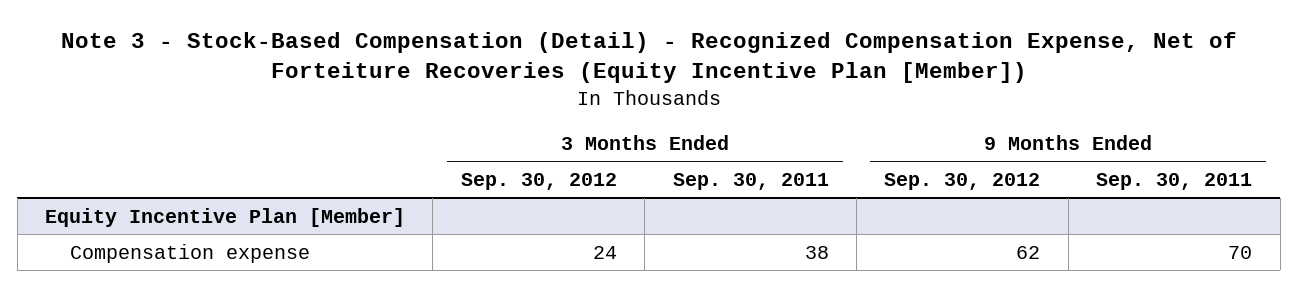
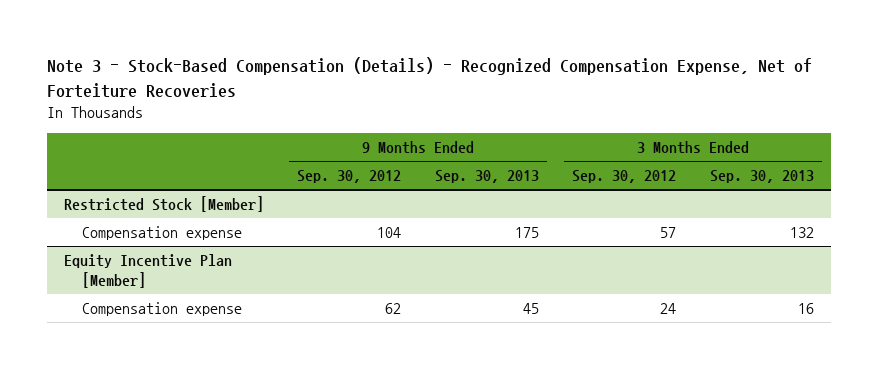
[60,31,1237,84] Note 3 - Stock-Based Compensation (Detail) - Recognized Compensation Expense, Net of Forteiture Recoveries (Equity Incentive Plan [Member]) -> [47,57,813,98] Note 3 - Stock-Based Compensation (Details) - Recognized Compensation Expense, Net of Forteiture Recoveries
[672,172,829,190] Sep. 30, 2011 -> none
[1096,172,1253,190] Sep. 30, 2011 -> none
none -> [434,170,539,184] Sep. 30, 2013
none -> [709,170,814,184] Sep. 30, 2013
none -> [63,196,264,213] Restricted Stock [Member]
none -> [81,226,242,241] Compensation expense

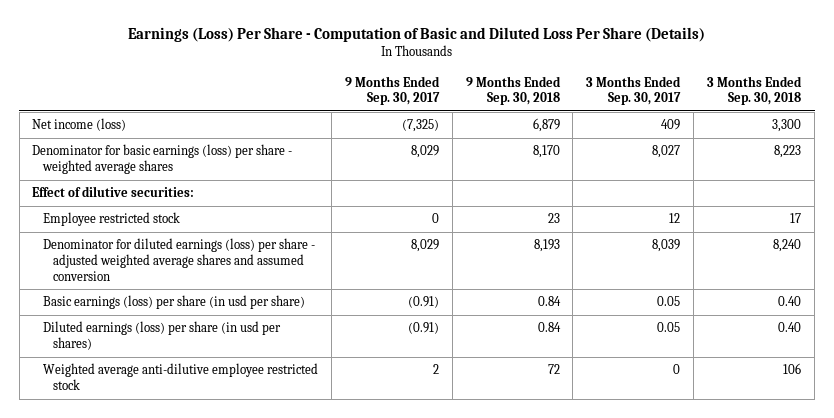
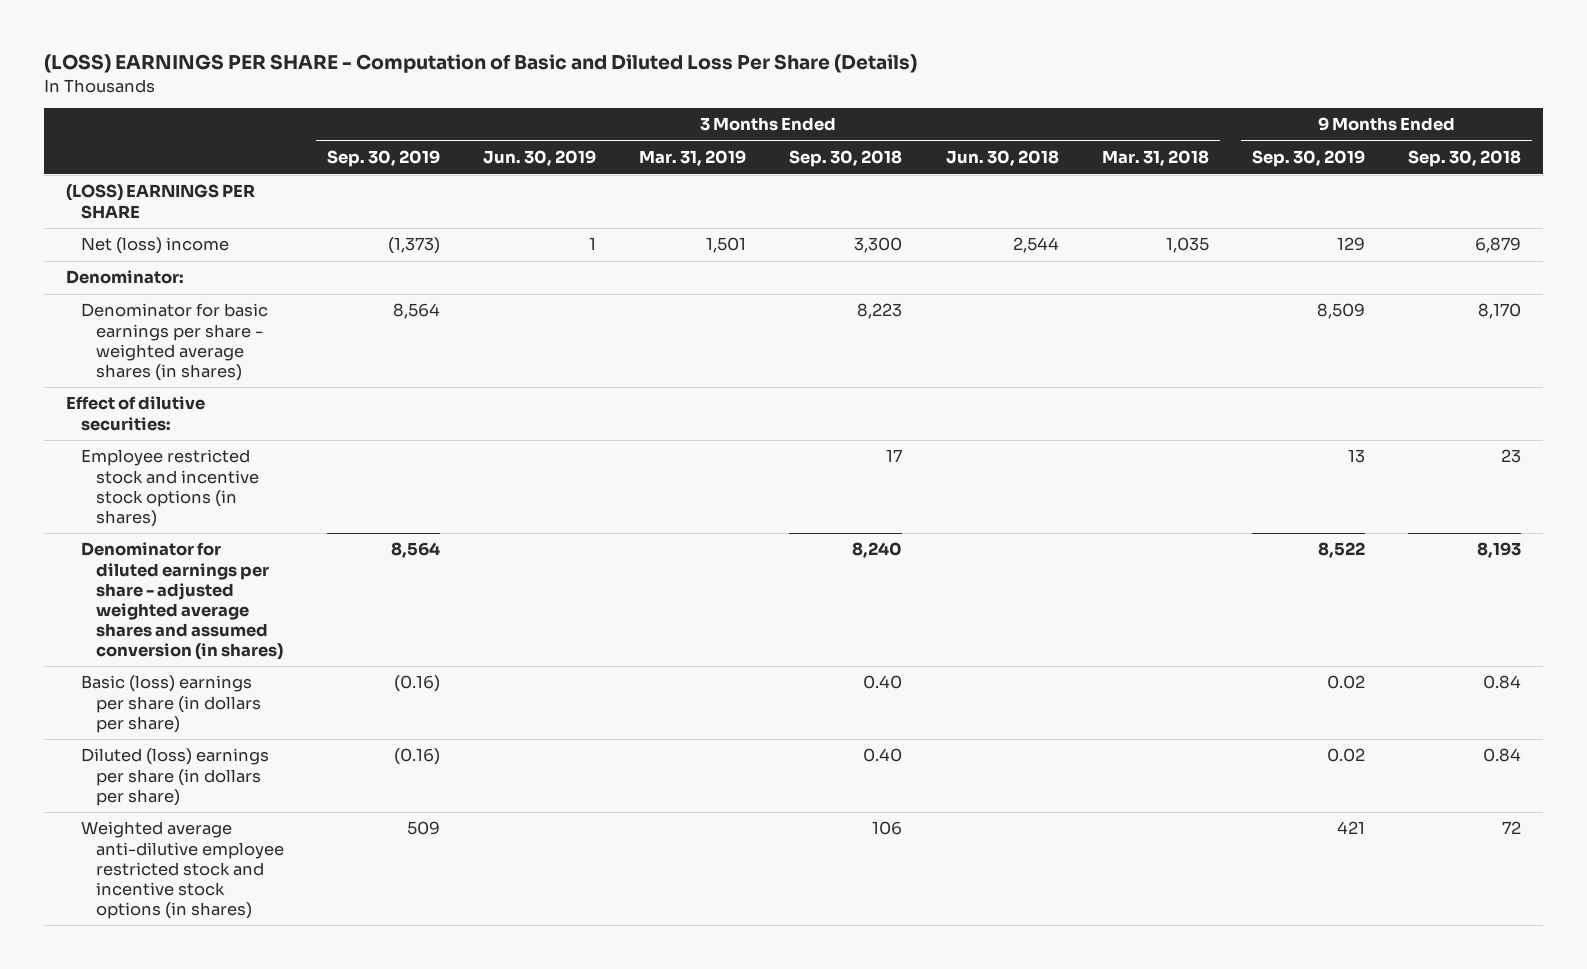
[127,27,705,43] Earnings (Loss) Per Share - Computation of Basic and Diluted Loss Per Share (Details) -> [44,54,918,74] (LOSS) EARNINGS PER SHARE - Computation of Basic and Diluted Loss Per Share (Details)
[344,75,440,106] 9 Months Ended Sep. 30, 2017 -> none
[586,75,682,106] 3 Months Ended Sep. 30, 2017 -> none
none -> [326,150,440,168] Sep. 30, 2019
none -> [483,150,597,167] Jun. 30, 2019
none -> [639,150,747,167] Mar. 31, 2019
none -> [945,150,1059,167] Jun. 30, 2018
none -> [1101,150,1209,167] Mar. 31, 2018
none -> [1252,150,1366,168] Sep. 30, 2019
none -> [65,184,255,219] (LOSS) EARNINGS PER SHARE
[32,118,127,132] Net income (loss) -> [80,237,229,255] Net (loss) income
none -> [65,270,184,285] Denominator:
[32,144,293,175] Denominator for basic earnings (loss) per share - weighted average shares -> [80,303,268,381] Denominator for basic earnings per share - weighted average shares (in shares)
[42,212,180,227] Employee restricted stock -> [80,449,259,527] Employee restricted stock and incentive stock options (in shares)
[42,238,315,281] Denominator for diluted earnings (loss) per share - adjusted weighted average shares and assumed conversion -> [80,542,283,660] Denominator for diluted earnings per share - adjusted weighted average shares and assumed conversion (in shares)
[42,295,305,310] Basic earnings (loss) per share (in usd per share) -> [80,675,261,733] Basic (loss) earnings per share (in dollars per share)
[42,321,281,351] Diluted earnings (loss) per share (in usd per shares) -> [80,748,269,806] Diluted (loss) earnings per share (in dollars per share)
[42,363,318,391] Weighted average anti-dilutive employee restricted stock -> [80,821,284,919] Weighted average anti-dilutive employee restricted stock and incentive stock options (in shares)

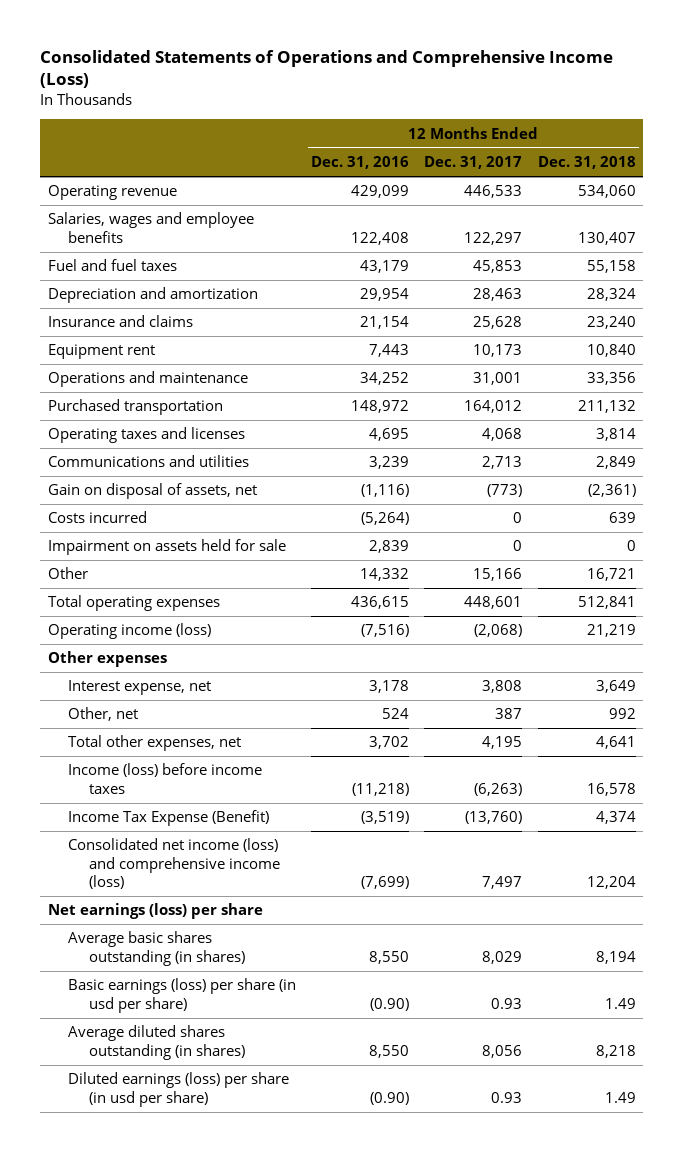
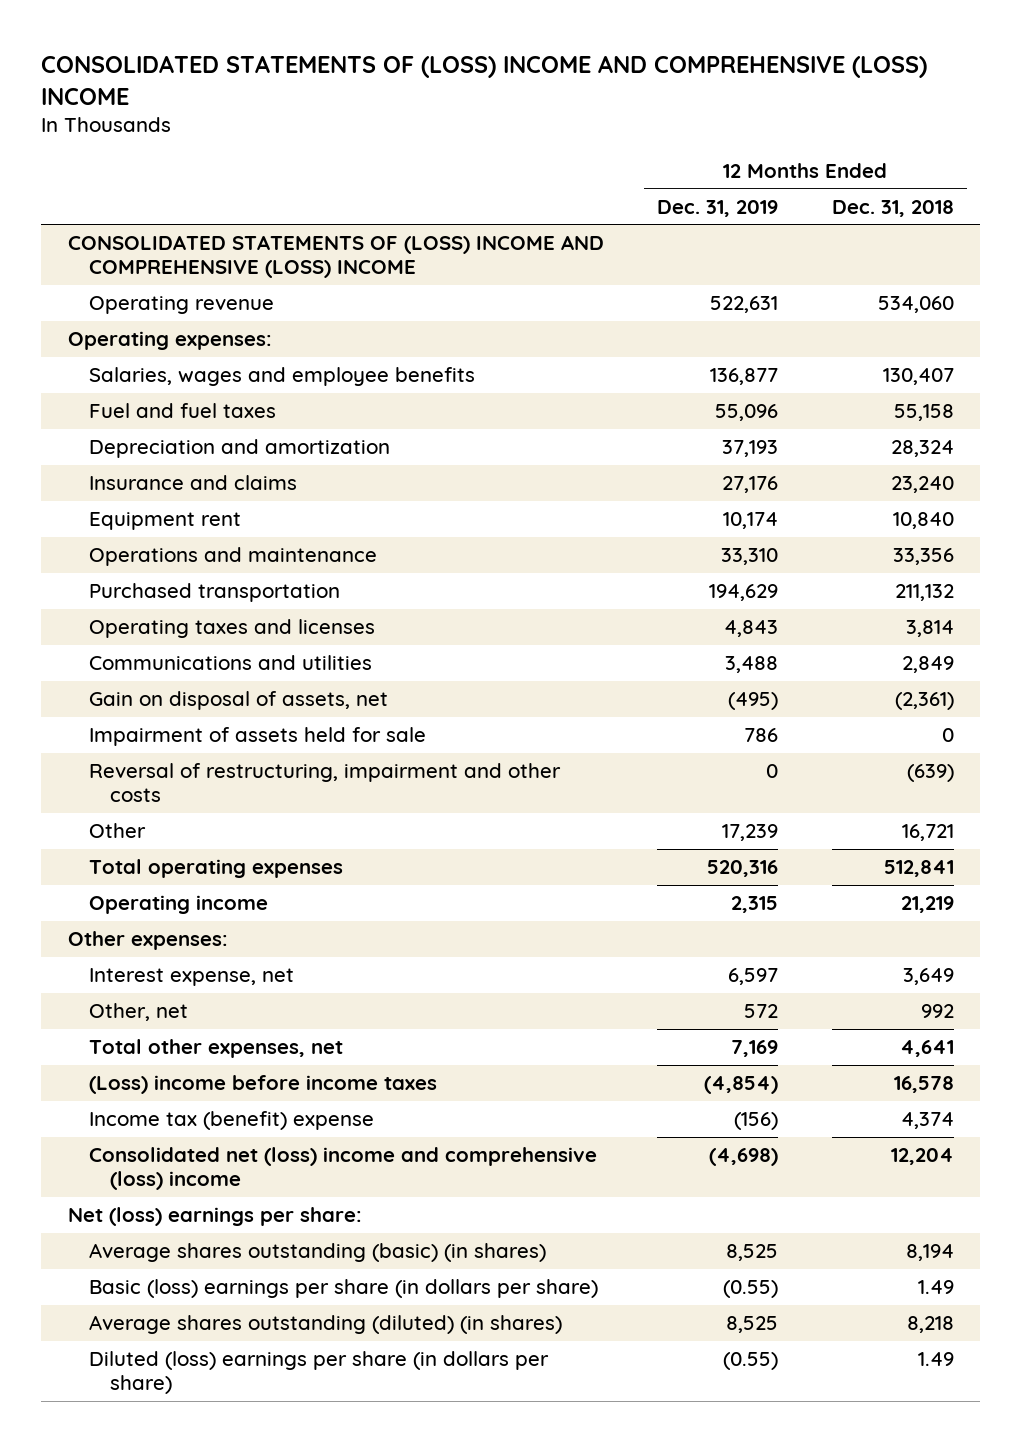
[40,49,614,89] Consolidated Statements of Operations and Comprehensive Income (Loss) -> [40,54,927,105] CONSOLIDATED STATEMENTS OF (LOSS) INCOME AND COMPREHENSIVE (LOSS) INCOME
[311,156,410,170] Dec. 31, 2016 -> none
[424,156,523,170] Dec. 31, 2017 -> none
none -> [657,199,779,217] Dec. 31, 2019
none -> [67,235,604,279] CONSOLIDATED STATEMENTS OF (LOSS) INCOME AND COMPREHENSIVE (LOSS) INCOME
none -> [67,331,272,351] Operating expenses:
[47,511,147,524] Costs incurred -> none
[47,539,286,556] Impairment on assets held for sale -> [88,727,426,747] Impairment of assets held for sale
none -> [88,763,561,803] Reversal of restructuring, impairment and other costs
[47,623,211,640] Operating income (loss) -> [88,895,268,915] Operating income
[47,651,167,668] Other expenses -> [67,931,228,951] Other expenses:
[68,763,263,794] Income (loss) before income taxes -> [88,1075,437,1095] (Loss) income before income taxes
[68,810,270,827] Income Tax Expense (Benefit) -> [88,1111,374,1131] Income tax (benefit) expense
[68,838,281,890] Consolidated net income (loss) and comprehensive income (loss) -> [88,1147,597,1191] Consolidated net (loss) income and comprehensive (loss) income
[47,903,263,920] Net earnings (loss) per share -> [67,1207,362,1227] Net (loss) earnings per share:
[68,931,246,966] Average basic shares outstanding (in shares) -> [88,1243,546,1263] Average shares outstanding (basic) (in shares)
[68,978,297,1013] Basic earnings (loss) per share (in usd per share) -> [88,1279,598,1299] Basic (loss) earnings per share (in dollars per share)
[68,1025,246,1060] Average diluted shares outstanding (in shares) -> [88,1315,562,1335] Average shares outstanding (diluted) (in shares)
[68,1072,290,1107] Diluted earnings (loss) per share (in usd per share) -> [88,1351,549,1395] Diluted (loss) earnings per share (in dollars per share)

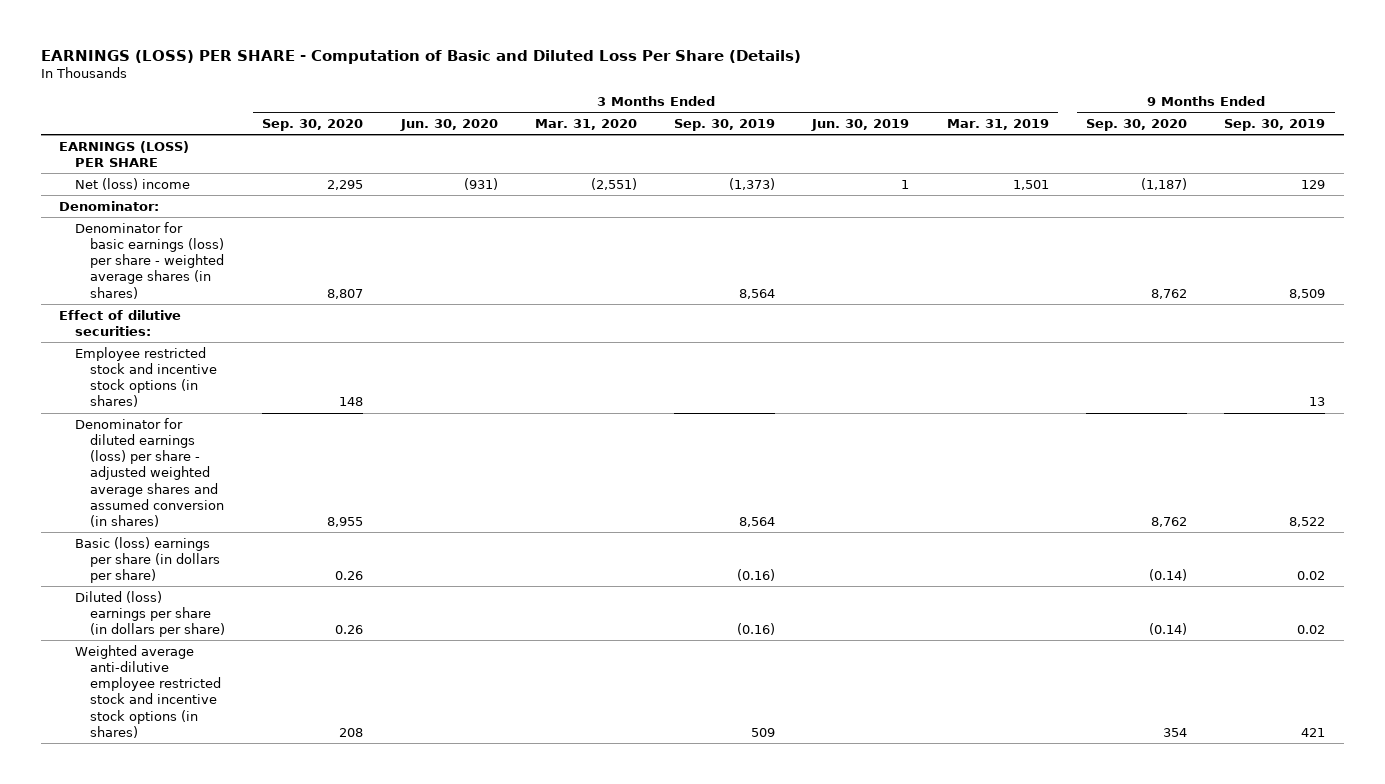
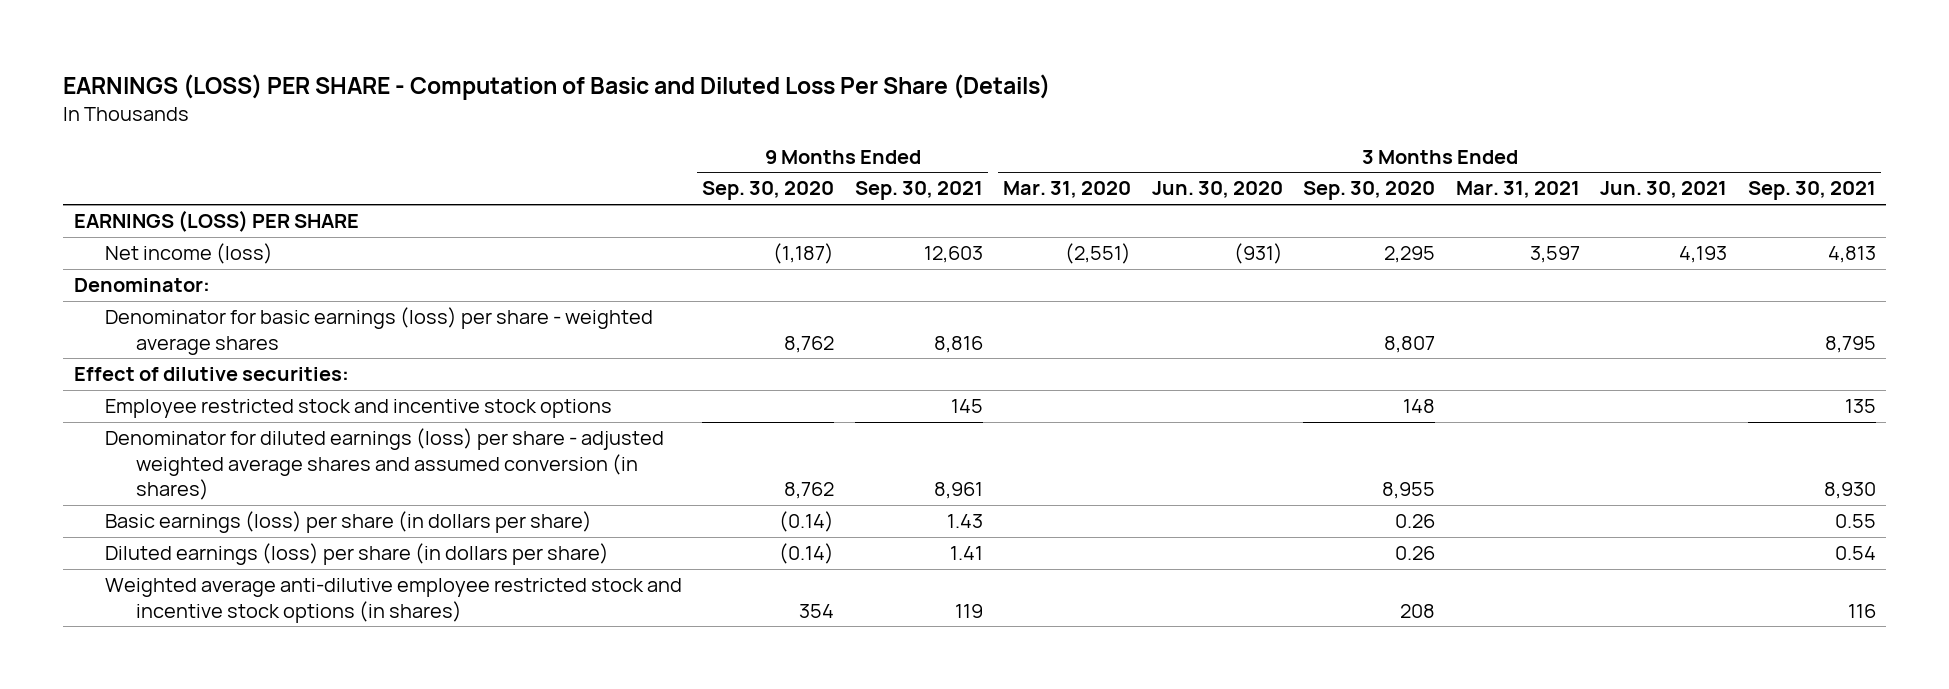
[674,118,776,131] Sep. 30, 2019 -> none
[811,118,910,131] Jun. 30, 2019 -> none
[946,118,1049,130] Mar. 31, 2019 -> none
[1224,118,1326,131] Sep. 30, 2019 -> none
none -> [854,181,983,201] Sep. 30, 2021
none -> [1455,181,1580,199] Mar. 31, 2021
none -> [1600,181,1728,199] Jun. 30, 2021
none -> [1747,181,1876,201] Sep. 30, 2021
[74,177,190,190] Net (loss) income -> [104,243,273,265] Net income (loss)
[74,221,225,299] Denominator for basic earnings (loss) per share - weighted average shares (in shares) -> [104,307,653,355] Denominator for basic earnings (loss) per share - weighted average shares
[74,346,218,408] Employee restricted stock and incentive stock options (in shares) -> [104,399,612,419] Employee restricted stock and incentive stock options
[74,536,221,584] Basic (loss) earnings per share (in dollars per share) -> [104,511,592,534] Basic earnings (loss) per share (in dollars per share)
[74,590,226,638] Diluted (loss) earnings per share (in dollars per share) -> [104,543,609,566] Diluted earnings (loss) per share (in dollars per share)

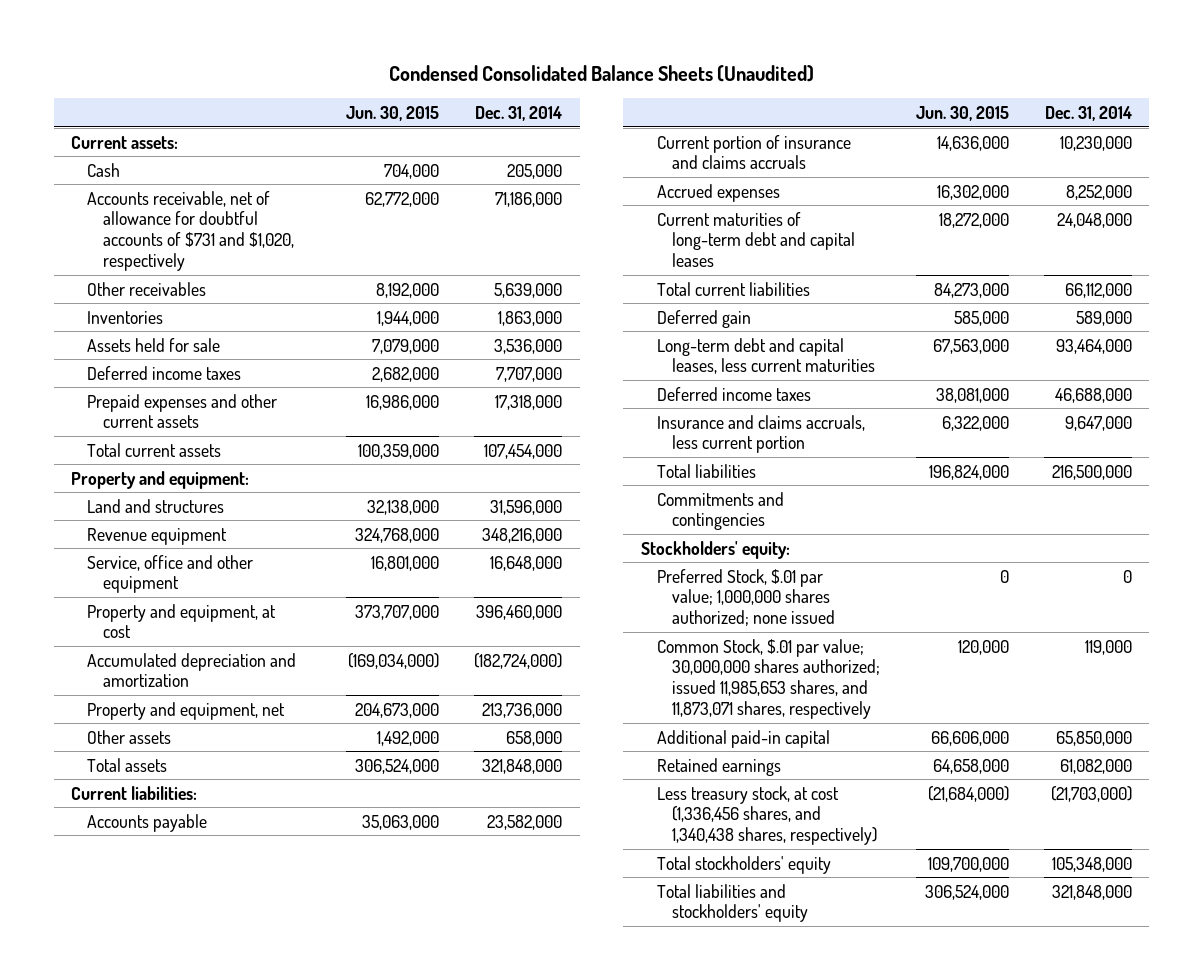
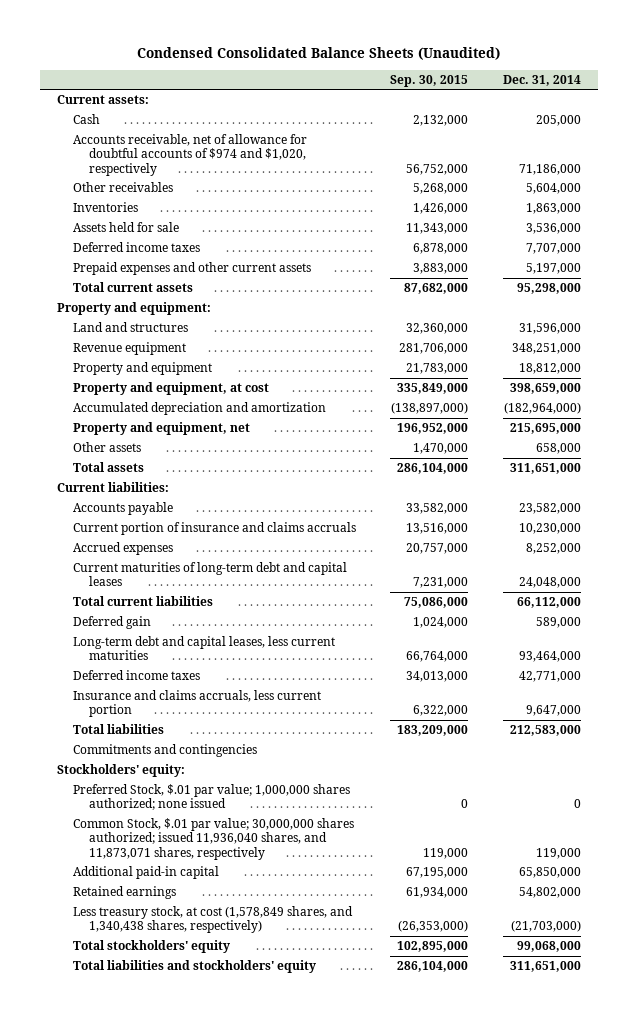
[346,106,440,122] Jun. 30, 2015 -> none
none -> [390,74,469,87] Sep. 30, 2015
[87,190,294,272] Accounts receivable, net of allowance for doubtful accounts of $731 and $1,020, respectively -> [73,134,308,176] Accounts receivable, net of allowance for doubtful accounts of $974 and $1,020, respectively
[494,282,563,298] 5,639,000 -> [525,183,581,195] 5,604,000
[495,394,563,410] 17,318,000 -> [525,263,581,275] 5,197,000
[484,443,563,459] 107,454,000 -> [516,283,581,295] 95,298,000
[482,527,563,543] 348,216,000 -> [511,343,581,355] 348,251,000
[87,554,254,594] Service, office and other equipment -> [73,362,213,376] Property and equipment
[490,555,563,571] 16,648,000 -> [518,363,581,375] 18,812,000
[476,604,563,620] 396,460,000 -> [509,383,581,395] 398,659,000
[474,652,563,669] (182,724,000) -> [503,402,581,415] (182,964,000)
[482,702,563,718] 213,736,000 -> [509,423,581,435] 215,695,000
[482,758,563,774] 321,848,000 -> [509,463,581,475] 311,651,000
[1054,387,1132,403] 46,688,000 -> [518,671,581,683] 42,771,000
[1051,464,1132,480] 216,500,000 -> [509,725,581,737] 212,583,000
[656,638,881,720] Common Stock, $.01 par value; 30,000,000 shares authorized; issued 11,985,653 shares, and 11,873,071 shares, respectively -> [73,818,355,860] Common Stock, $.01 par value; 30,000,000 shares authorized; issued 11,936,040 shares, and 11,873,071 shares, respectively
[1059,758,1132,774] 61,082,000 -> [518,887,581,899] 54,802,000
[656,785,878,846] Less treasury stock, at cost (1,336,456 shares, and 1,340,438 shares, respectively) -> [73,906,354,934] Less treasury stock, at cost (1,578,849 shares, and 1,340,438 shares, respectively)
[1051,856,1132,872] 105,348,000 -> [516,941,581,953] 99,068,000
[1051,884,1132,900] 321,848,000 -> [509,961,581,973] 311,651,000

